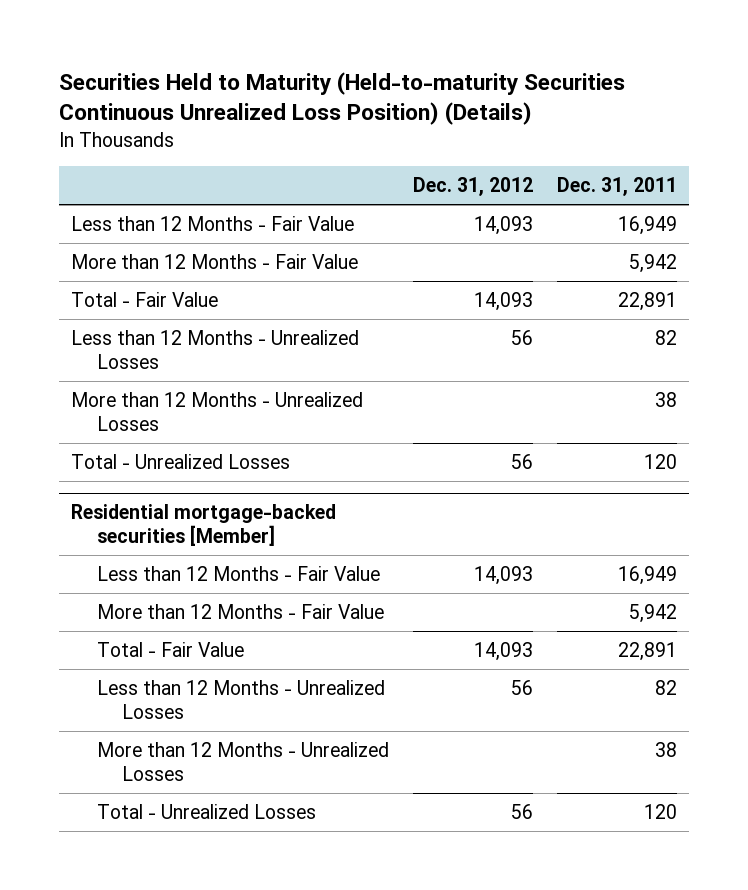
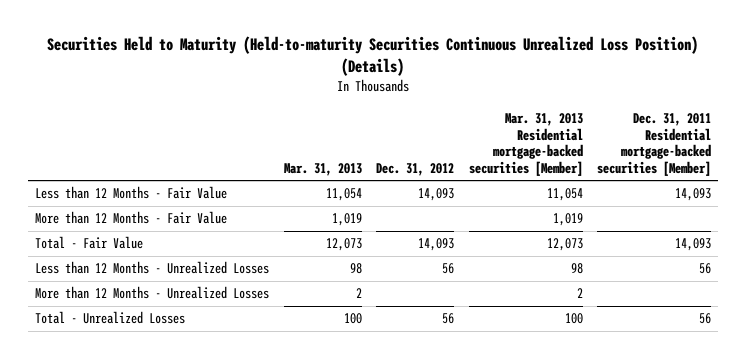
[556,177,677,197] Dec. 31, 2011 -> none
none -> [283,162,362,176] Mar. 31, 2013
none -> [468,113,583,176] Mar. 31, 2013 Residential mortgage-backed securities [Member]
none -> [596,113,711,176] Dec. 31, 2011 Residential mortgage-backed securities [Member]
[71,504,337,547] Residential mortgage-backed securities [Member] -> none
[96,566,380,582] Less than 12 Months - Fair Value -> none
[96,604,384,620] More than 12 Months - Fair Value -> none
[96,642,244,658] Total - Fair Value -> none
[96,680,385,720] Less than 12 Months - Unrealized Losses -> none
[96,742,389,782] More than 12 Months - Unrealized Losses -> none
[96,804,316,820] Total - Unrealized Losses -> none

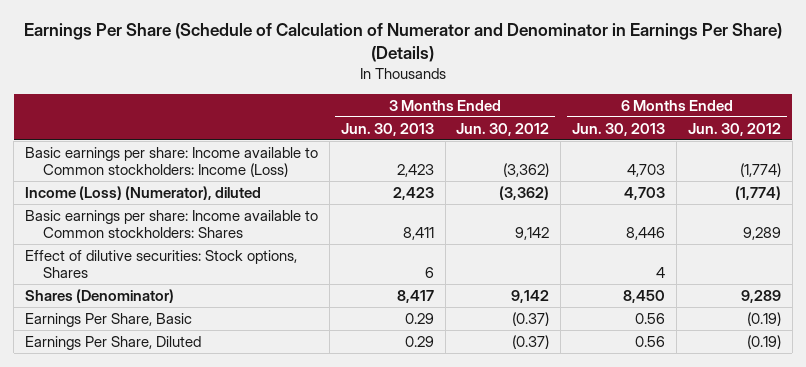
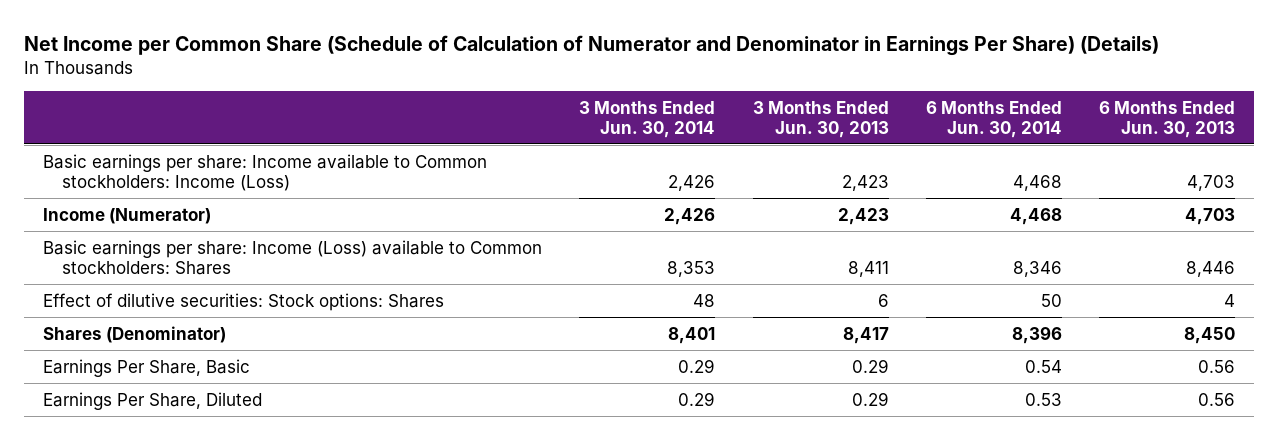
[23,23,782,63] Earnings Per Share (Schedule of Calculation of Numerator and Denominator in Earnings Per Share) (Details) -> [24,34,1160,56] Net Income per Common Share (Schedule of Calculation of Numerator and Denominator in Earnings Per Share) (Details)
[456,122,550,136] Jun. 30, 2012 -> none
[687,122,781,136] Jun. 30, 2012 -> none
none -> [579,100,716,138] 3 Months Ended Jun. 30, 2014
none -> [925,100,1062,138] 6 Months Ended Jun. 30, 2014
[24,185,261,200] Income (Loss) (Numerator), diluted -> [42,207,211,224] Income (Numerator)
[24,209,318,238] Basic earnings per share: Income available to Common stockholders: Shares -> [42,239,542,275] Basic earnings per share: Income (Loss) available to Common stockholders: Shares
[24,249,297,278] Effect of dilutive securities: Stock options, Shares -> [42,292,444,311] Effect of dilutive securities: Stock options: Shares

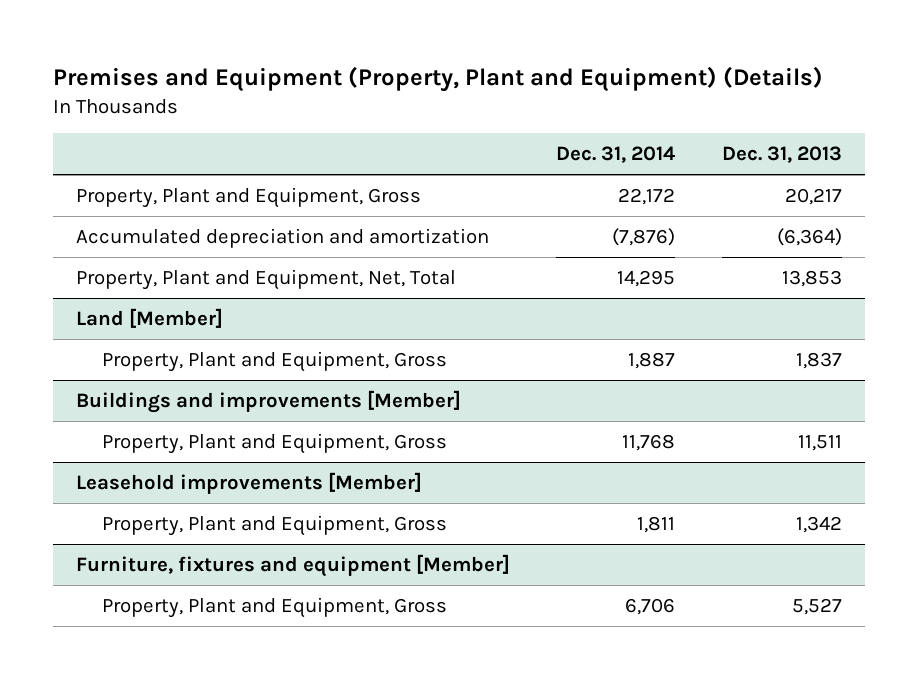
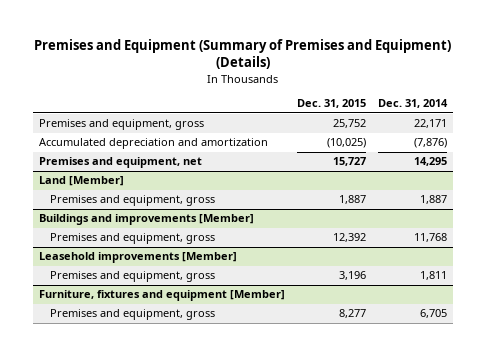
[52,65,823,92] Premises and Equipment (Property, Plant and Equipment) (Details) -> [33,39,451,70] Premises and Equipment (Summary of Premises and Equipment) (Details)
[722,146,843,164] Dec. 31, 2013 -> none
none -> [296,99,366,109] Dec. 31, 2015
[75,186,421,208] Property, Plant and Equipment, Gross -> [38,119,204,131] Premises and equipment, gross
[618,187,676,205] 22,172 -> [414,119,448,129] 22,171
[75,268,456,290] Property, Plant and Equipment, Net, Total -> [38,157,202,169] Premises and equipment, net
[102,350,448,372] Property, Plant and Equipment, Gross -> [49,195,215,207] Premises and equipment, gross
[102,432,448,454] Property, Plant and Equipment, Gross -> [49,233,215,245] Premises and equipment, gross
[102,514,448,536] Property, Plant and Equipment, Gross -> [49,271,215,283] Premises and equipment, gross
[102,596,448,618] Property, Plant and Equipment, Gross -> [49,309,215,321] Premises and equipment, gross
[625,597,676,615] 6,706 -> [420,309,448,319] 6,705

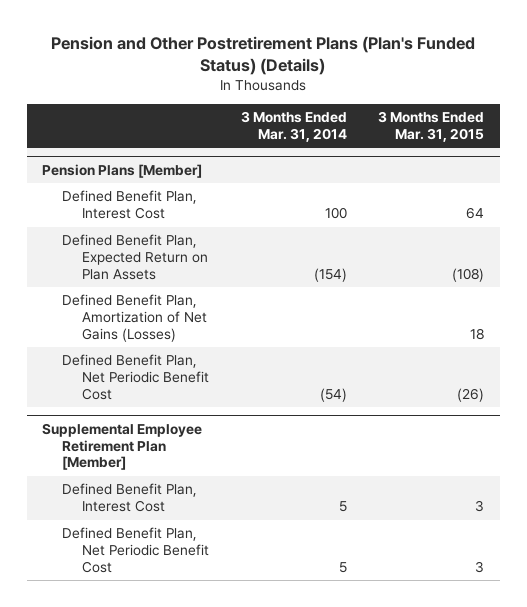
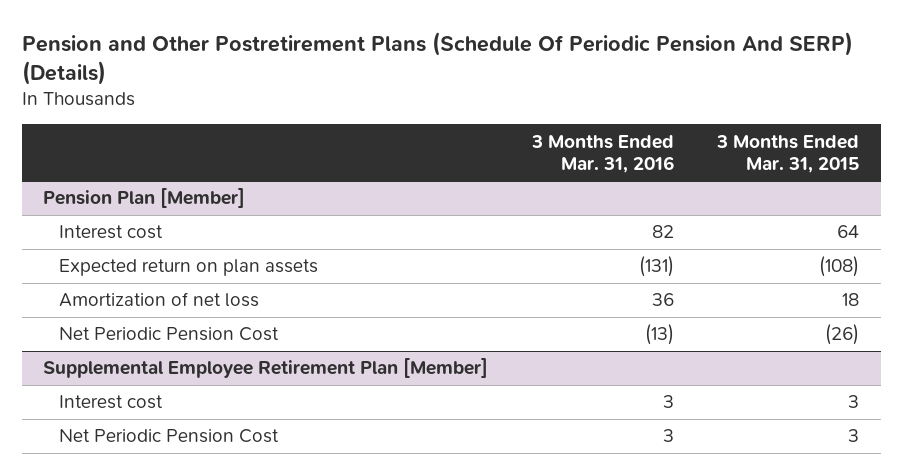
[51,35,476,75] Pension and Other Postretirement Plans (Plan's Funded Status) (Details) -> [21,31,853,86] Pension and Other Postretirement Plans (Schedule Of Periodic Pension And SERP) (Details)
[240,111,347,143] 3 Months Ended Mar. 31, 2014 -> none
none -> [530,134,674,173] 3 Months Ended Mar. 31, 2016
[42,163,203,178] Pension Plans [Member] -> [43,188,246,209] Pension Plan [Member]
[62,190,198,220] Defined Benefit Plan, Interest Cost -> [59,225,164,240] Interest cost
[62,234,209,280] Defined Benefit Plan, Expected Return on Plan Assets -> [59,259,319,277] Expected return on plan assets
[62,294,208,342] Defined Benefit Plan, Amortization of Net Gains (Losses) -> [59,292,260,308] Amortization of net loss
[62,354,210,400] Defined Benefit Plan, Net Periodic Benefit Cost -> [59,327,280,342] Net Periodic Pension Cost
[62,483,198,513] Defined Benefit Plan, Interest Cost -> [59,395,164,410] Interest cost
[62,527,210,573] Defined Benefit Plan, Net Periodic Benefit Cost -> [59,429,280,444] Net Periodic Pension Cost

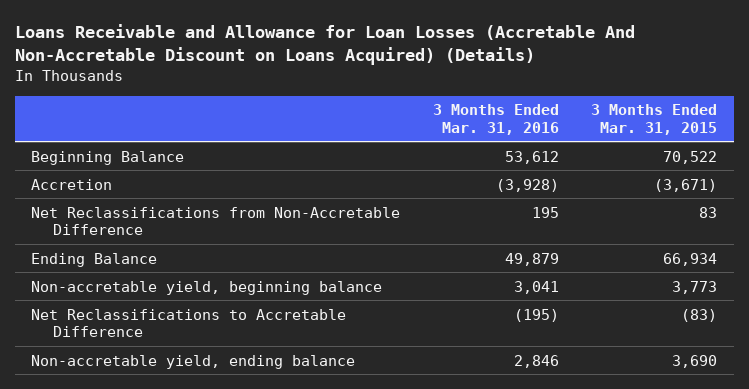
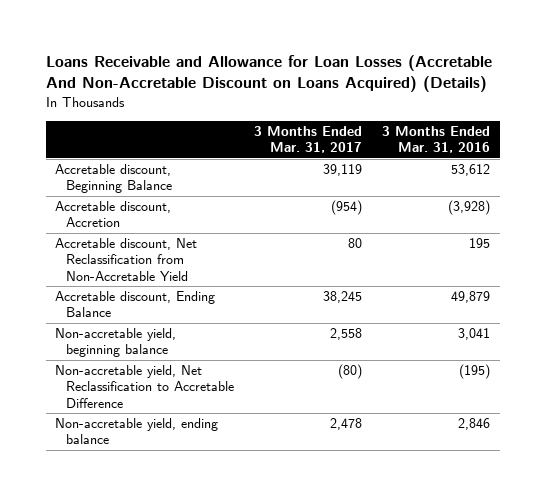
[591,104,718,135] 3 Months Ended Mar. 31, 2015 -> none
none -> [254,125,363,154] 3 Months Ended Mar. 31, 2017
[31,150,185,165] Beginning Balance -> [55,164,173,194] Accretable discount, Beginning Balance
[31,178,113,190] Accretion -> [55,201,172,228] Accretable discount, Accretion
[31,206,401,235] Net Reclassifications from Non-Accretable Difference -> [55,238,198,281] Accretable discount, Net Reclassification from Non-Accretable Yield
[31,252,158,267] Ending Balance -> [55,291,216,318] Accretable discount, Ending Balance
[31,308,347,337] Net Reclassifications to Accretable Difference -> [55,365,235,408] Non-accretable yield, Net Reclassification to Accretable Difference

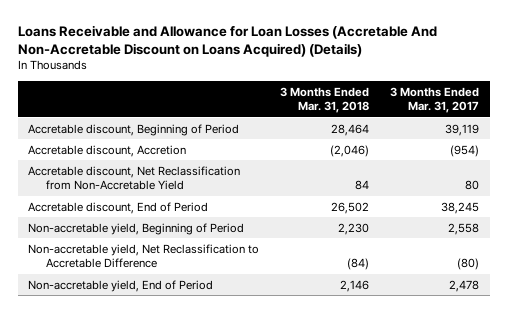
[381,125,490,154] 3 Months Ended Mar. 31, 2016 -> none
none -> [280,86,370,114] 3 Months Ended Mar. 31, 2018
[55,164,173,194] Accretable discount, Beginning Balance -> [28,123,240,136] Accretable discount, Beginning of Period
[55,291,216,318] Accretable discount, Ending Balance -> [28,201,209,214] Accretable discount, End of Period
[55,328,177,358] Non-accretable yield, beginning balance -> [28,222,245,235] Non-accretable yield, Beginning of Period
[55,418,219,445] Non-accretable yield, ending balance -> [28,279,214,292] Non-accretable yield, End of Period

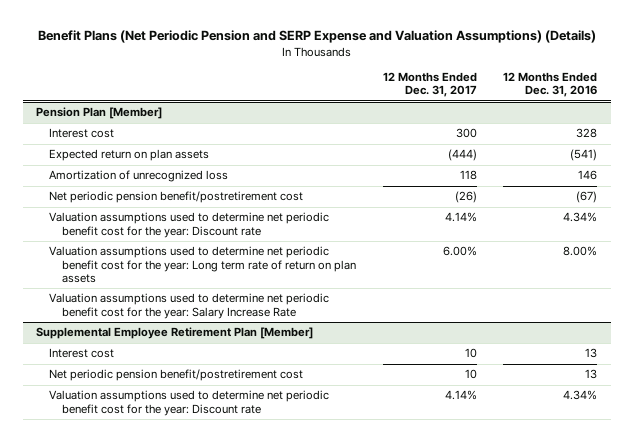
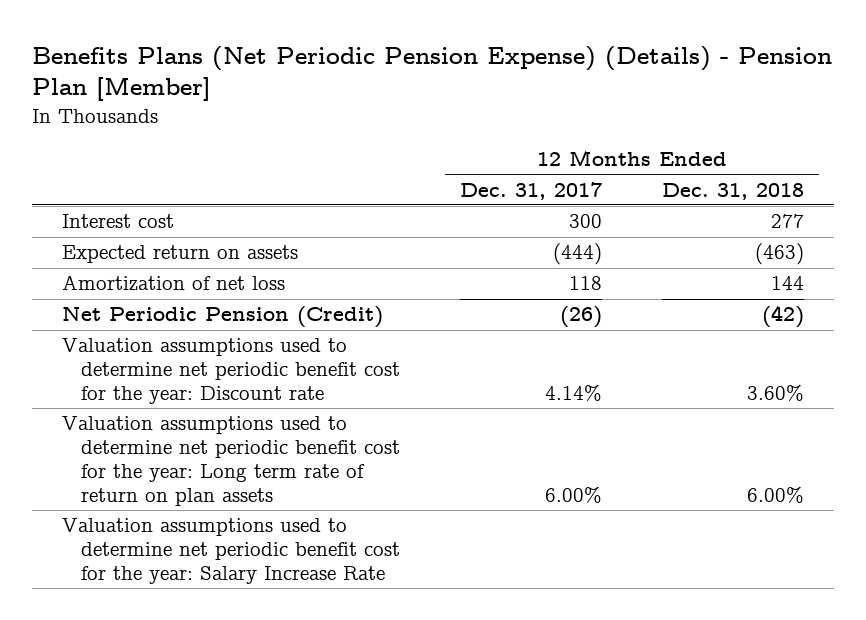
[37,30,596,44] Benefit Plans (Net Periodic Pension and SERP Expense and Valuation Assumptions) (Details) -> [32,45,833,102] Benefits Plans (Net Periodic Pension Expense) (Details) - Pension Plan [Member]
[503,72,598,98] 12 Months Ended Dec. 31, 2016 -> none
none -> [661,182,804,200] Dec. 31, 2018
[36,107,163,120] Pension Plan [Member] -> none
[48,149,209,162] Expected return on plan assets -> [62,245,299,264] Expected return on assets
[48,170,228,183] Amortization of unrecognized loss -> [62,275,286,292] Amortization of net loss
[48,191,303,204] Net periodic pension benefit/postretirement cost -> [62,306,384,329] Net Periodic Pension (Credit)
[36,327,314,340] Supplemental Employee Retirement Plan [Member] -> none
[48,348,114,359] Interest cost -> none
[48,369,303,382] Net periodic pension benefit/postretirement cost -> none
[48,390,329,416] Valuation assumptions used to determine net periodic benefit cost for the year: Discount rate -> none

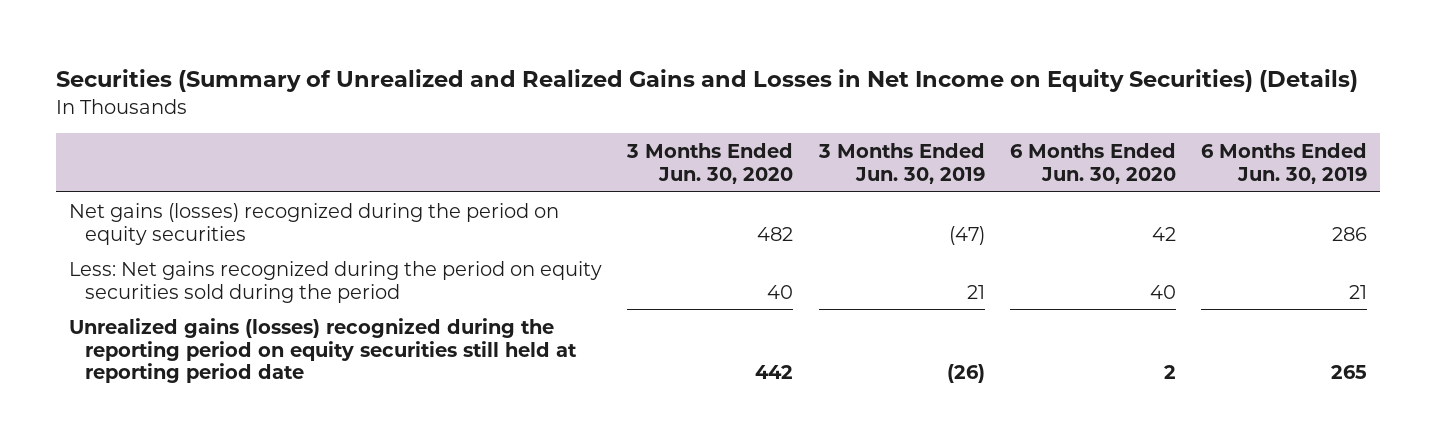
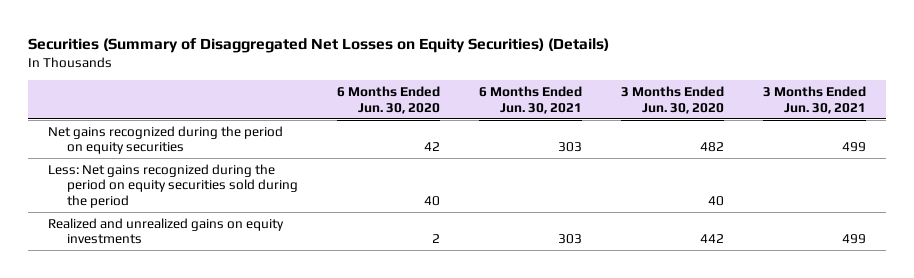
[56,68,1359,92] Securities (Summary of Unrealized and Realized Gains and Losses in Net Income on Equity Securities) (Details) -> [28,37,610,53] Securities (Summary of Disaggregated Net Losses on Equity Securities) (Details)
[817,142,985,184] 3 Months Ended Jun. 30, 2019 -> none
[1201,142,1368,184] 6 Months Ended Jun. 30, 2019 -> none
none -> [479,86,583,114] 6 Months Ended Jun. 30, 2021
none -> [763,86,867,114] 3 Months Ended Jun. 30, 2021
[68,202,559,245] Net gains (losses) recognized during the period on equity securities -> [47,125,283,155] Net gains recognized during the period on equity securities
[68,317,578,384] Unrealized gains (losses) recognized during the reporting period on equity securities still held at reporting period date -> [47,217,284,245] Realized and unrealized gains on equity investments

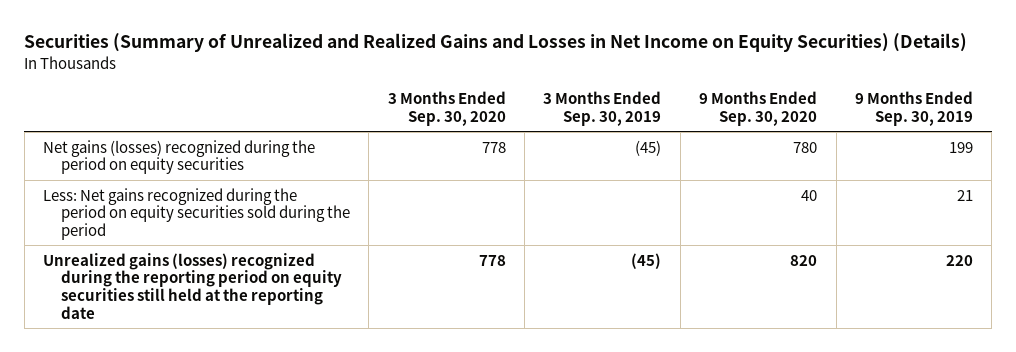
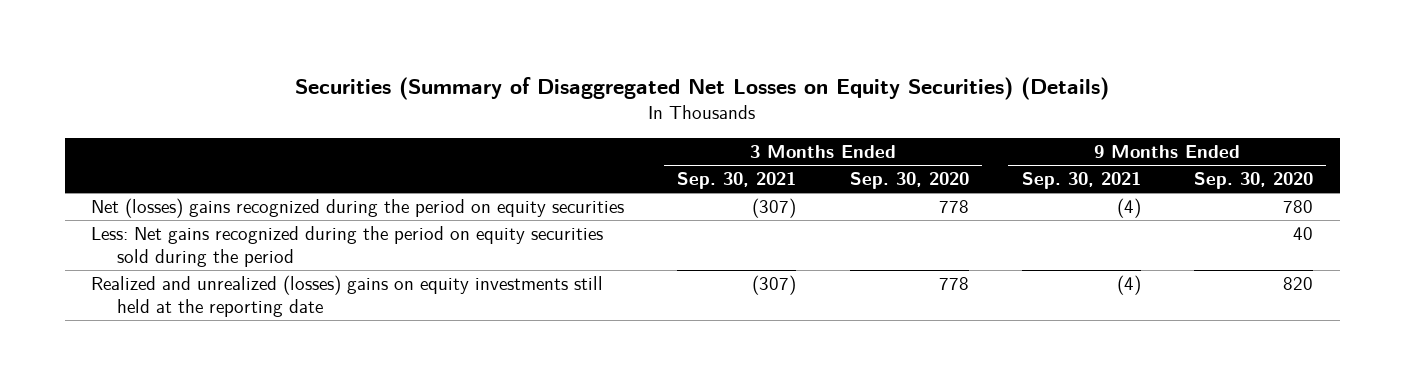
[24,32,968,52] Securities (Summary of Unrealized and Realized Gains and Losses in Net Income on Equity Securities) (Details) -> [295,76,1110,100] Securities (Summary of Disaggregated Net Losses on Equity Securities) (Details)
[543,91,662,127] 3 Months Ended Sep. 30, 2019 -> none
[854,91,973,127] 9 Months Ended Sep. 30, 2019 -> none
none -> [677,172,797,190] Sep. 30, 2021
none -> [1021,172,1141,190] Sep. 30, 2021
[43,139,316,175] Net gains (losses) recognized during the period on equity securities -> [91,198,625,219] Net (losses) gains recognized during the period on equity securities
[43,252,342,319] Unrealized gains (losses) recognized during the reporting period on equity securities still held at the reporting date -> [91,275,604,317] Realized and unrealized (losses) gains on equity investments still held at the reporting date

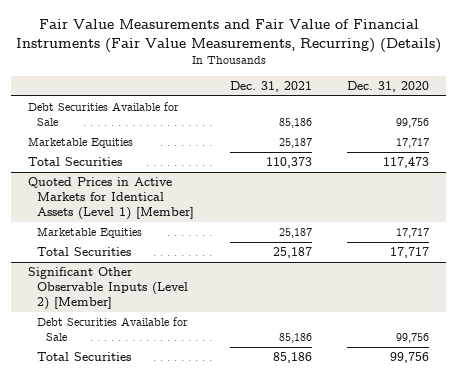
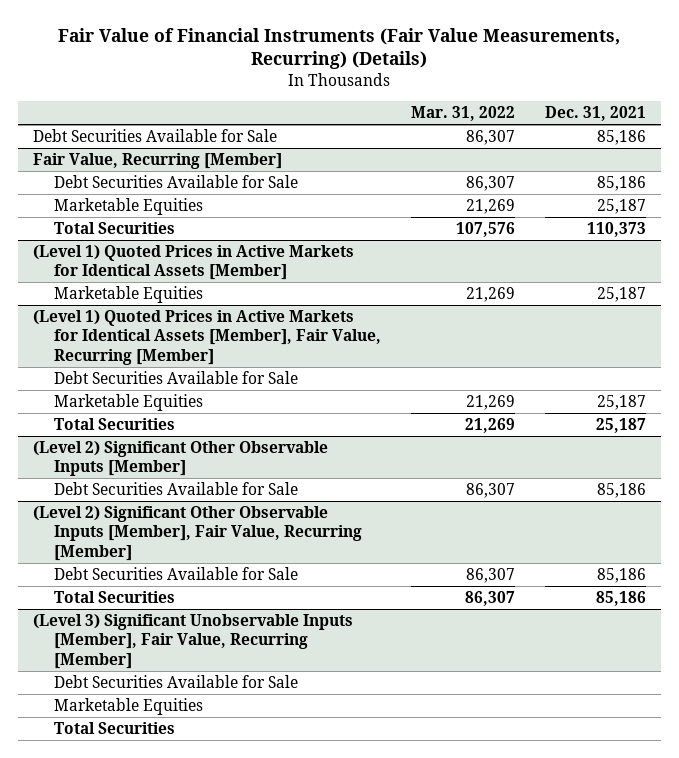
[15,19,441,53] Fair Value Measurements and Fair Value of Financial Instruments (Fair Value Measurements, Recurring) (Details) -> [58,27,621,70] Fair Value of Financial Instruments (Fair Value Measurements, Recurring) (Details)
[346,80,429,92] Dec. 31, 2020 -> none
none -> [410,106,515,122] Mar. 31, 2022
none -> [32,153,282,170] Fair Value, Recurring [Member]
none -> [53,175,298,189] Debt Securities Available for Sale
[28,176,195,221] Quoted Prices in Active Markets for Identical Assets (Level 1) [Member] -> [32,245,354,281] (Level 1) Quoted Prices in Active Markets for Identical Assets [Member]
none -> [32,310,381,365] (Level 1) Quoted Prices in Active Markets for Identical Assets [Member], Fair Value, Recurring [Member]
none -> [53,371,298,385] Debt Securities Available for Sale
none -> [53,394,203,412] Marketable Equities
[28,266,189,311] Significant Other Observable Inputs (Level 2) [Member] -> [32,441,328,477] (Level 2) Significant Other Observable Inputs [Member]
none -> [32,506,362,561] (Level 2) Significant Other Observable Inputs [Member], Fair Value, Recurring [Member]
none -> [53,567,298,581] Debt Securities Available for Sale
none -> [32,614,353,669] (Level 3) Significant Unobservable Inputs [Member], Fair Value, Recurring [Member]
none -> [53,675,298,689] Debt Securities Available for Sale
none -> [53,698,203,716] Marketable Equities
none -> [53,722,175,735] Total Securities

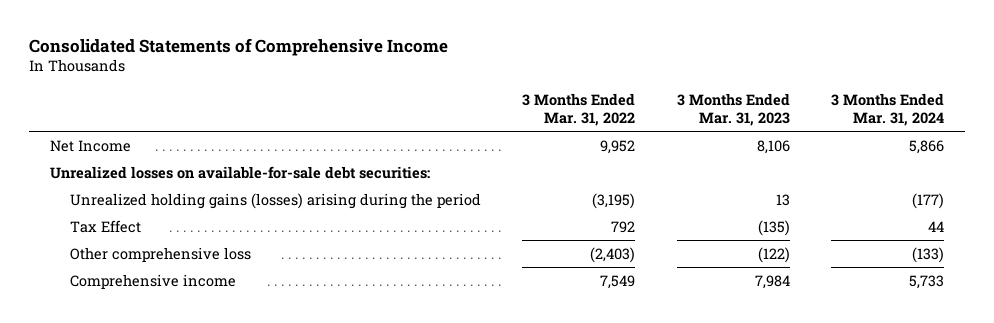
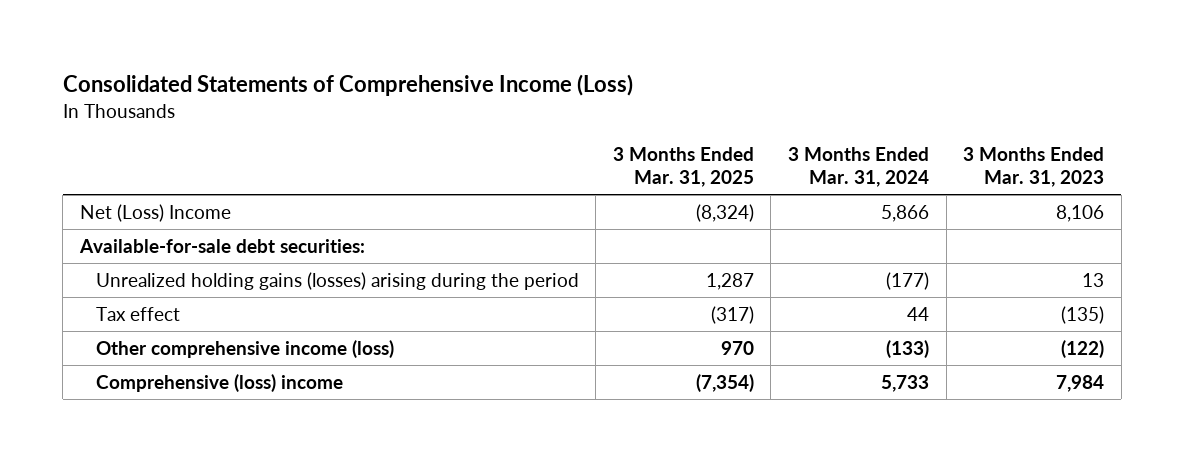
[28,37,448,56] Consolidated Statements of Comprehensive Income -> [62,74,633,97] Consolidated Statements of Comprehensive Income (Loss)
[522,92,636,126] 3 Months Ended Mar. 31, 2022 -> none
none -> [612,146,754,188] 3 Months Ended Mar. 31, 2025
[49,139,131,152] Net Income -> [79,203,231,222] Net (Loss) Income
[49,165,430,179] Unrealized losses on available-for-sale debt securities: -> [78,238,365,253] Available-for-sale debt securities:
[69,219,141,233] Tax Effect -> [95,306,180,321] Tax effect
[69,246,251,262] Other comprehensive loss -> [95,339,394,358] Other comprehensive income (loss)
[69,273,236,289] Comprehensive income -> [95,373,343,392] Comprehensive (loss) income

